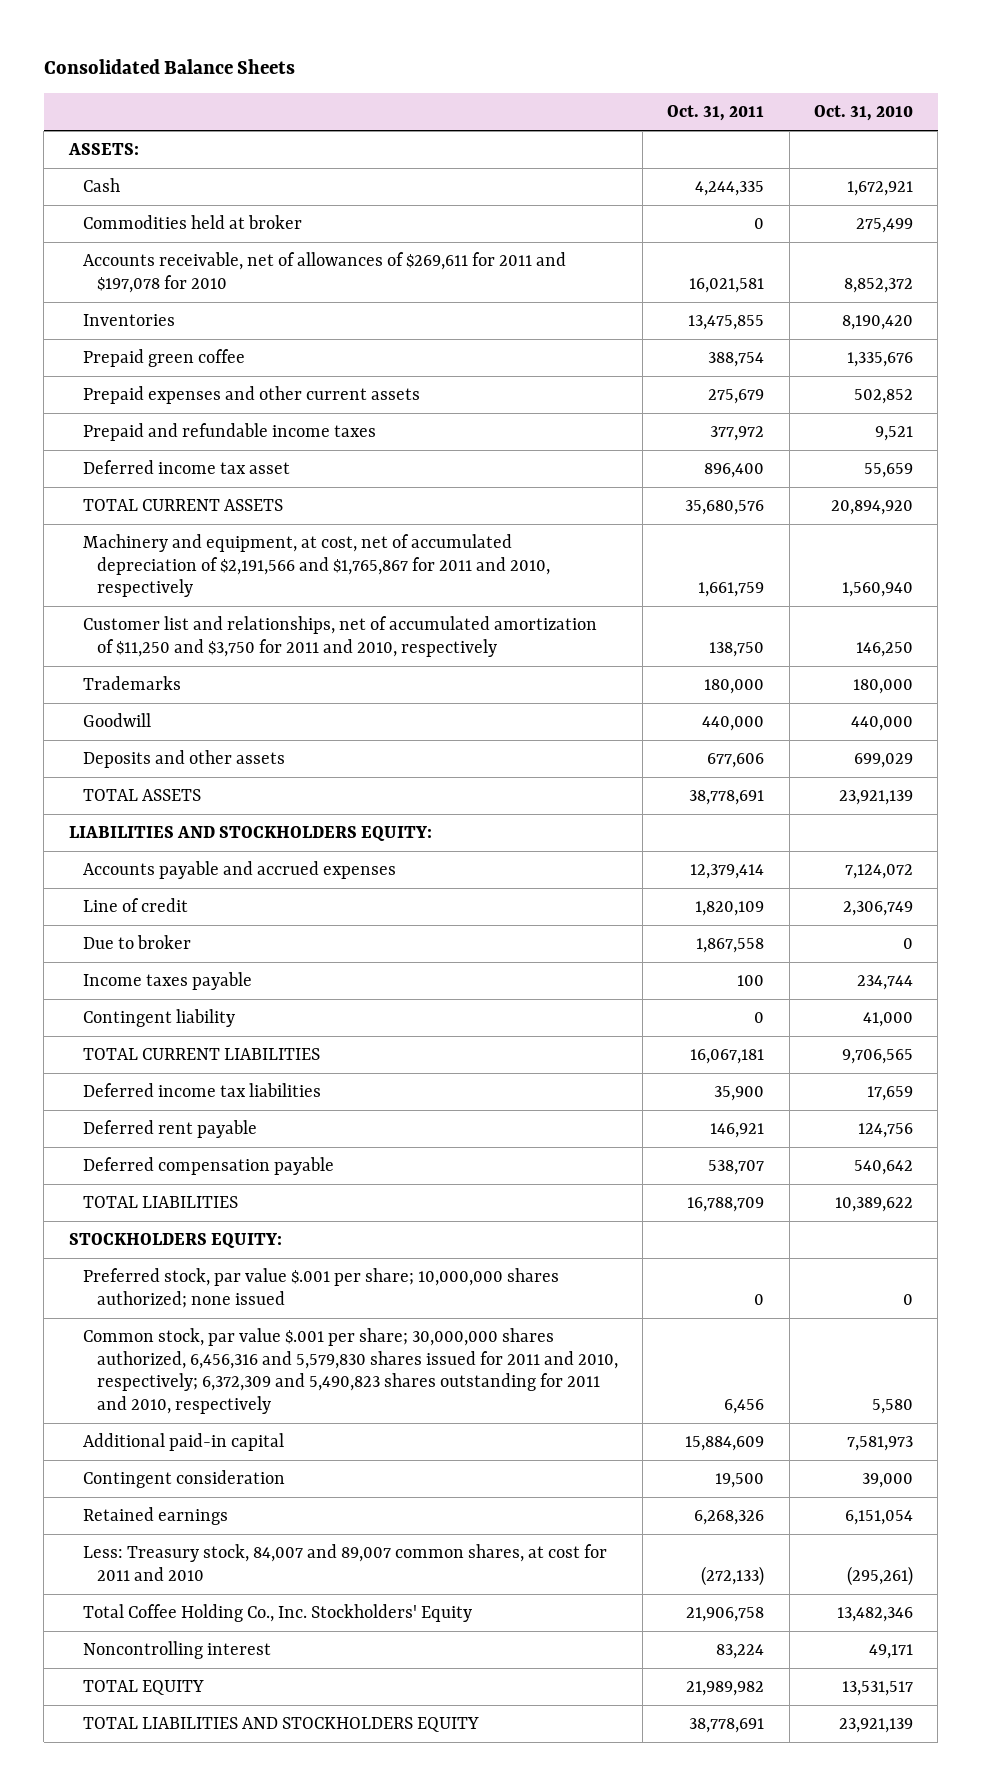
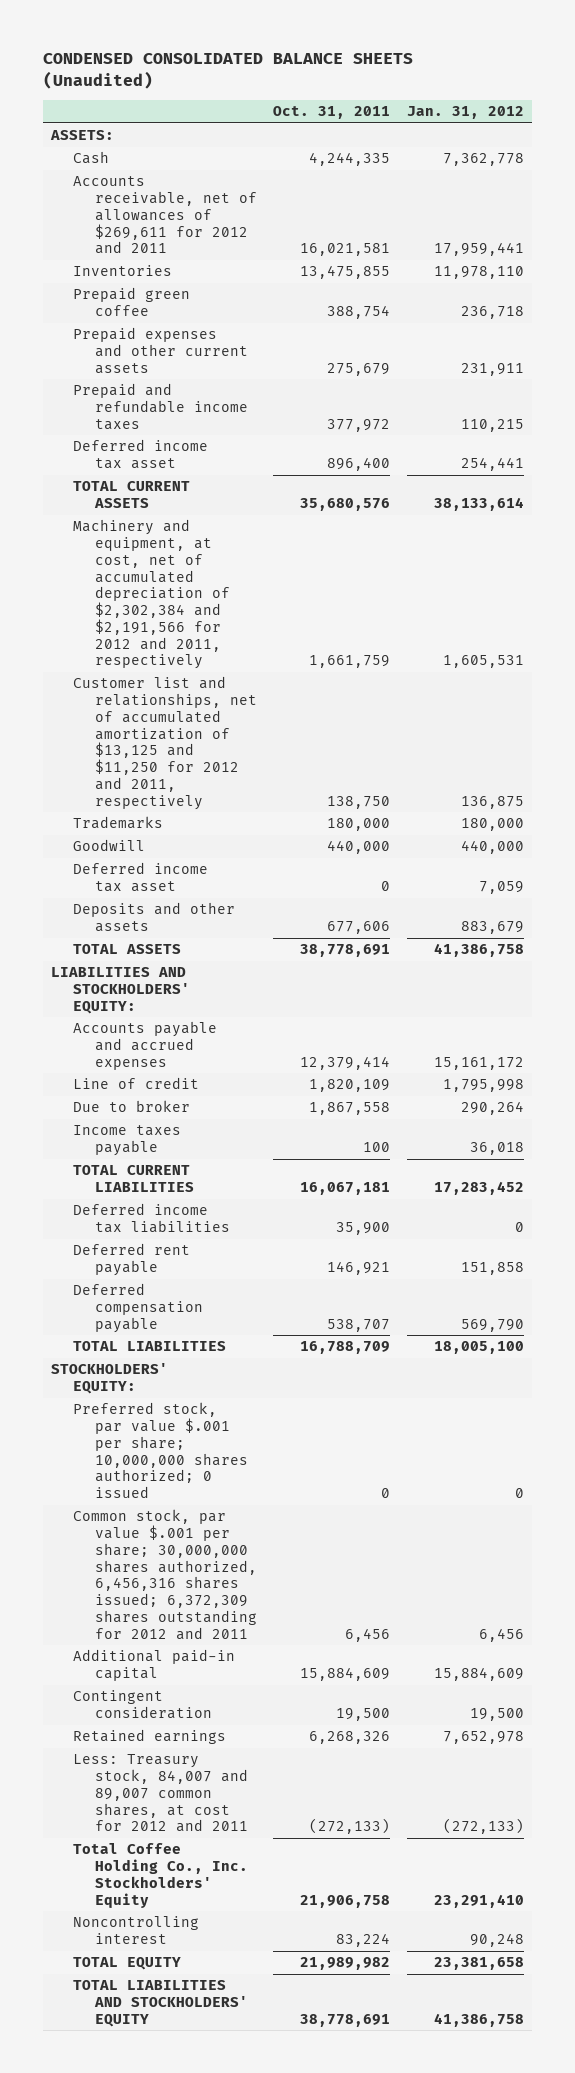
[43,58,295,74] Consolidated Balance Sheets -> [42,53,413,89] CONDENSED CONSOLIDATED BALANCE SHEETS (Unaudited)
[813,105,913,122] Oct. 31, 2010 -> none
none -> [406,106,524,120] Jan. 31, 2012
[82,214,302,229] Commodities held at broker -> none
[82,251,566,293] Accounts receivable, net of allowances of $269,611 for 2011 and $197,078 for 2010 -> [72,176,257,255] Accounts receivable, net of allowances of $269,611 for 2012 and 2011
[82,533,551,598] Machinery and equipment, at cost, net of accumulated depreciation of $2,191,566 and $1,765,867 for 2011 and 2010, respectively -> [72,519,230,670] Machinery and equipment, at cost, net of accumulated depreciation of $2,302,384 and $2,191,566 for 2012 and 2011, respectively
[82,615,597,657] Customer list and relationships, net of accumulated amortization of $11,250 and $3,750 for 2011 and 2010, respectively -> [72,676,257,810] Customer list and relationships, net of accumulated amortization of $13,125 and $11,250 for 2012 and 2011, respectively
none -> [72,862,208,893] Deferred income tax asset
[68,825,432,841] LIABILITIES AND STOCKHOLDERS EQUITY: -> [50,967,190,1014] LIABILITIES AND STOCKHOLDERS' EQUITY:
[82,1008,235,1027] Contingent liability -> none
[68,1232,282,1248] STOCKHOLDERS EQUITY: -> [50,1363,168,1395] STOCKHOLDERS' EQUITY:
[82,1267,559,1308] Preferred stock, par value $.001 per share; 10,000,000 shares authorized; none issued -> [72,1402,248,1499] Preferred stock, par value $.001 per share; 10,000,000 shares authorized; 0 issued
[82,1327,619,1414] Common stock, par value $.001 per share; 30,000,000 shares authorized, 6,456,316 and 5,579,830 shares issued for 2011 and 2010, respectively; 6,372,309 and 5,490,823 shares outstanding for 2011 and 2010, respectively -> [72,1509,257,1640] Common stock, par value $.001 per share; 30,000,000 shares authorized, 6,456,316 shares issued; 6,372,309 shares outstanding for 2012 and 2011
[82,1543,607,1581] Less: Treasury stock, 84,007 and 89,007 common shares, at cost for 2011 and 2010 -> [72,1754,248,1833] Less: Treasury stock, 84,007 and 89,007 common shares, at cost for 2012 and 2011
[82,1716,479,1732] TOTAL LIABILITIES AND STOCKHOLDERS EQUITY -> [72,1980,248,2027] TOTAL LIABILITIES AND STOCKHOLDERS' EQUITY

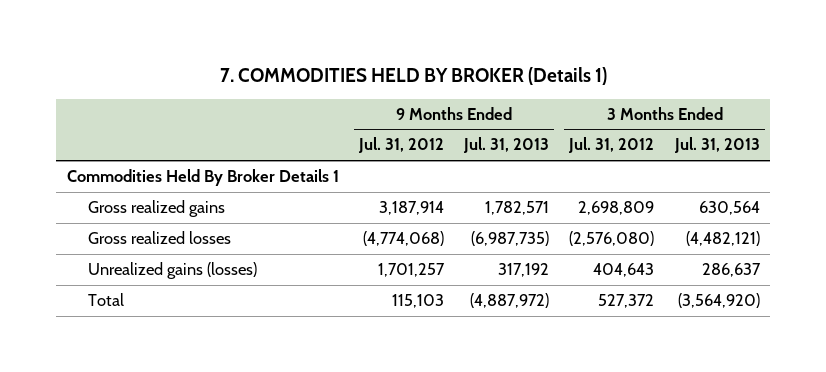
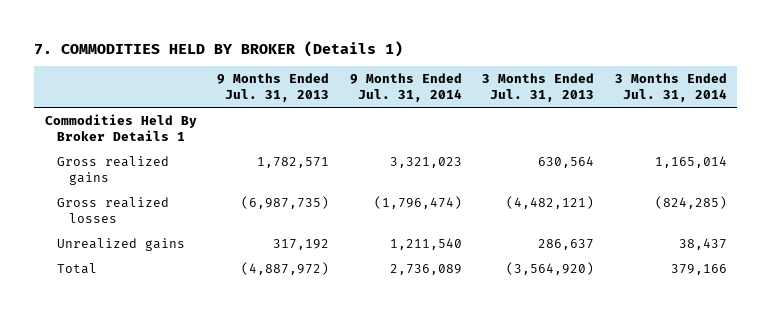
[357,137,444,154] Jul. 31, 2012 -> none
[568,137,655,154] Jul. 31, 2012 -> none
none -> [349,73,462,103] 9 Months Ended Jul. 31, 2014
none -> [614,73,727,103] 3 Months Ended Jul. 31, 2014
[87,262,257,280] Unrealized gains (losses) -> [56,237,185,251] Unrealized gains

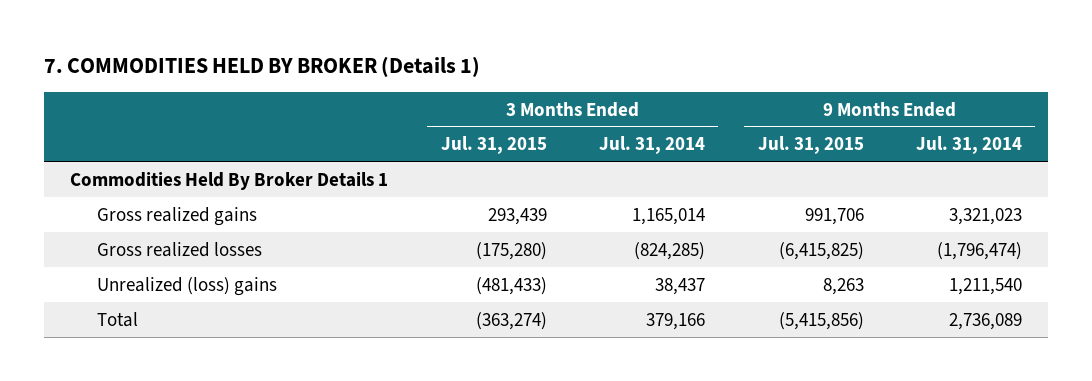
[217,73,330,103] 9 Months Ended Jul. 31, 2013 -> none
[482,73,595,103] 3 Months Ended Jul. 31, 2013 -> none
none -> [440,136,547,155] Jul. 31, 2015
none -> [757,136,864,155] Jul. 31, 2015
[56,237,185,251] Unrealized gains -> [97,276,278,296] Unrealized (loss) gains

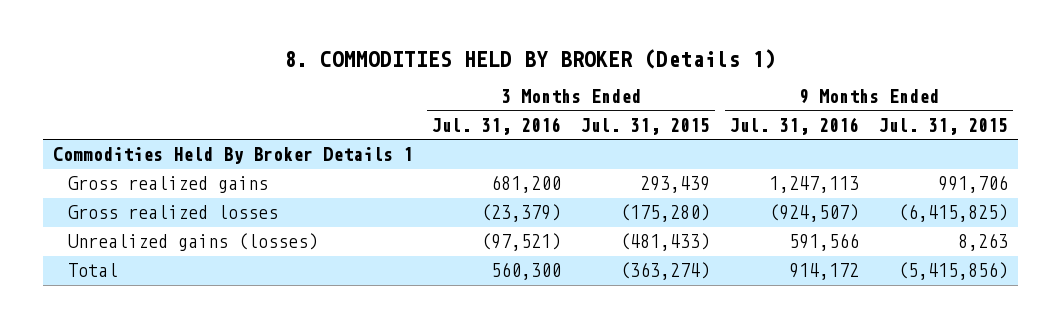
[43,56,480,78] 7. COMMODITIES HELD BY BROKER (Details 1) -> [284,48,777,69] 8. COMMODITIES HELD BY BROKER (Details 1)
[599,136,706,155] Jul. 31, 2014 -> none
[916,136,1023,155] Jul. 31, 2014 -> none
none -> [431,116,562,135] Jul. 31, 2016
none -> [729,116,860,135] Jul. 31, 2016
[97,276,278,296] Unrealized (loss) gains -> [67,233,318,252] Unrealized gains (losses)

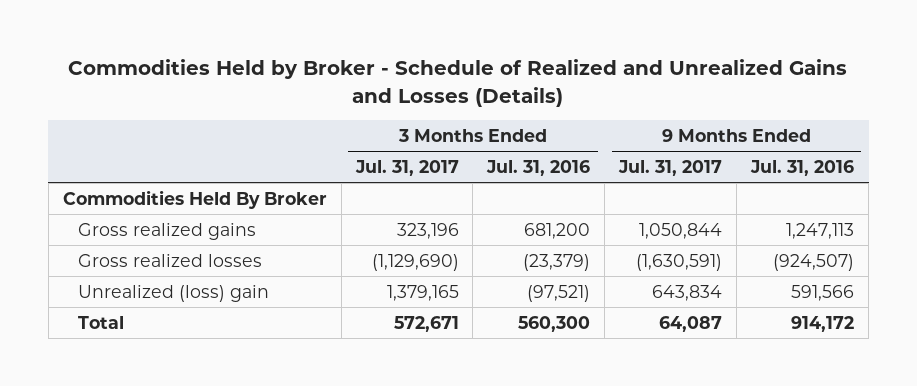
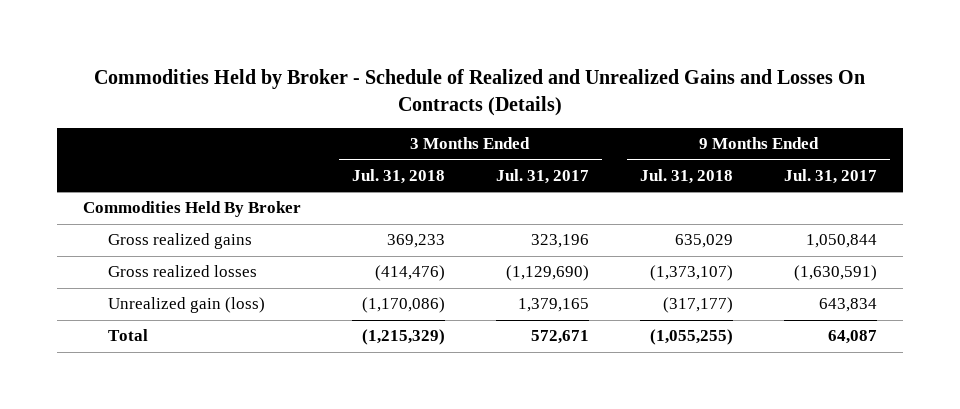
[68,59,848,107] Commodities Held by Broker - Schedule of Realized and Unrealized Gains and Losses (Details) -> [93,68,865,116] Commodities Held by Broker - Schedule of Realized and Unrealized Gains and Losses On Contracts (Details)
[486,159,591,176] Jul. 31, 2016 -> none
[750,159,855,176] Jul. 31, 2016 -> none
none -> [351,169,445,185] Jul. 31, 2018
none -> [640,169,734,185] Jul. 31, 2018
[77,284,269,302] Unrealized (loss) gain -> [107,297,265,314] Unrealized gain (loss)

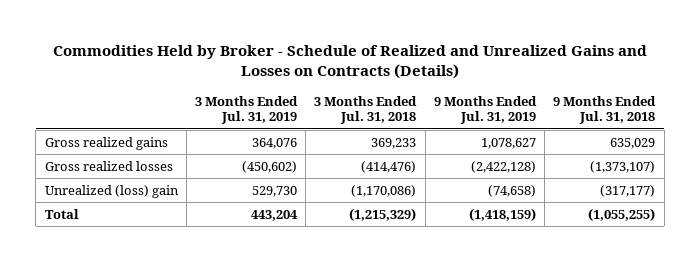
[93,68,865,116] Commodities Held by Broker - Schedule of Realized and Unrealized Gains and Losses On Contracts (Details) -> [52,44,647,80] Commodities Held by Broker - Schedule of Realized and Unrealized Gains and Losses on Contracts (Details)
[495,169,589,185] Jul. 31, 2017 -> none
[784,169,878,185] Jul. 31, 2017 -> none
none -> [194,95,298,125] 3 Months Ended Jul. 31, 2019
none -> [433,95,537,125] 9 Months Ended Jul. 31, 2019
[82,201,301,218] Commodities Held By Broker -> none
[107,297,265,314] Unrealized gain (loss) -> [44,184,179,198] Unrealized (loss) gain

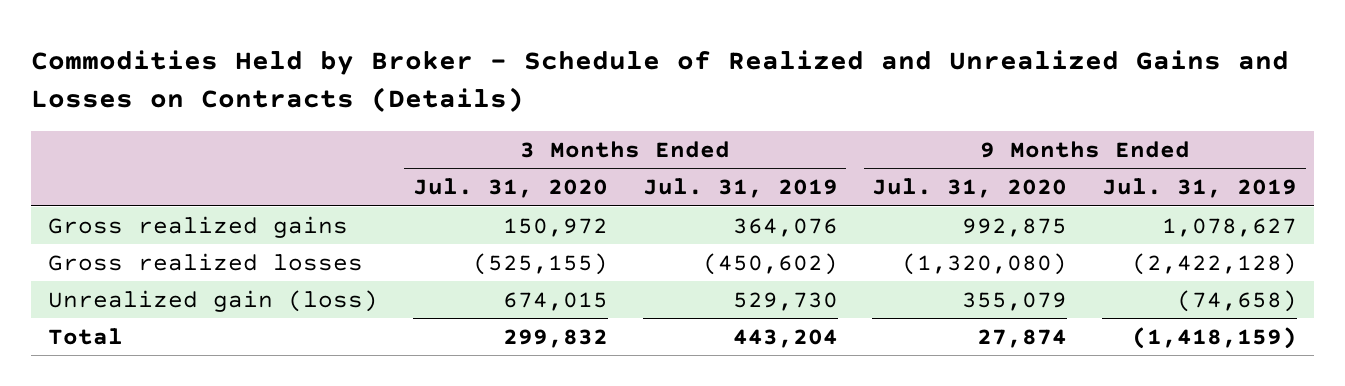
[314,95,418,125] 3 Months Ended Jul. 31, 2018 -> none
[553,95,657,125] 9 Months Ended Jul. 31, 2018 -> none
none -> [413,178,609,199] Jul. 31, 2020
none -> [872,178,1068,199] Jul. 31, 2020
[44,184,179,198] Unrealized (loss) gain -> [48,289,379,312] Unrealized gain (loss)

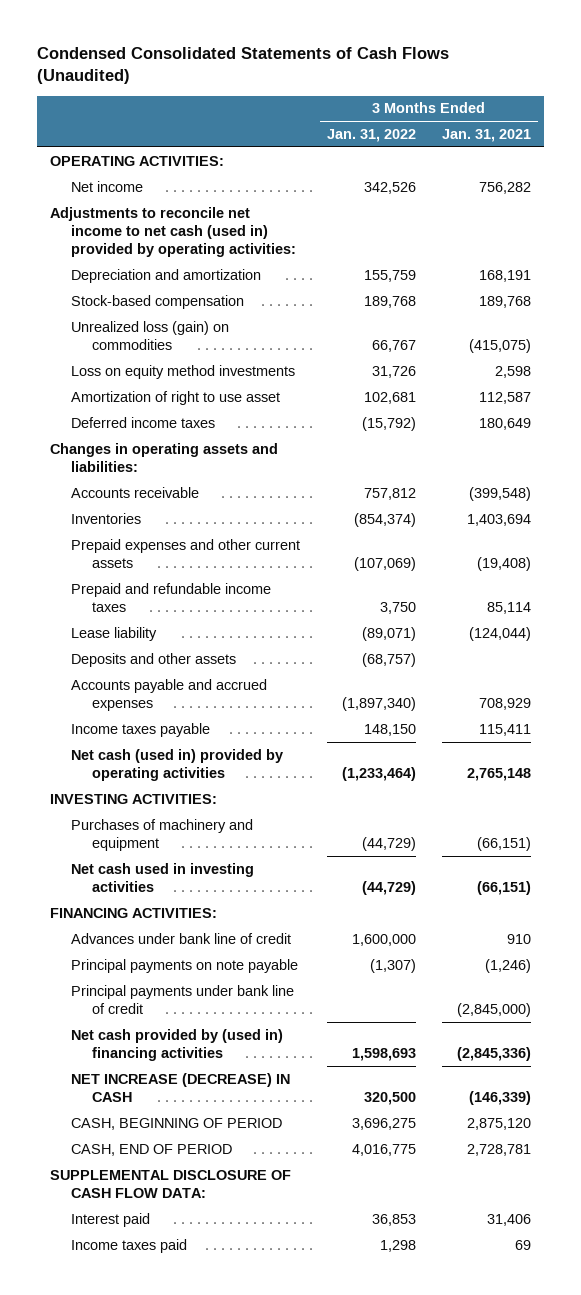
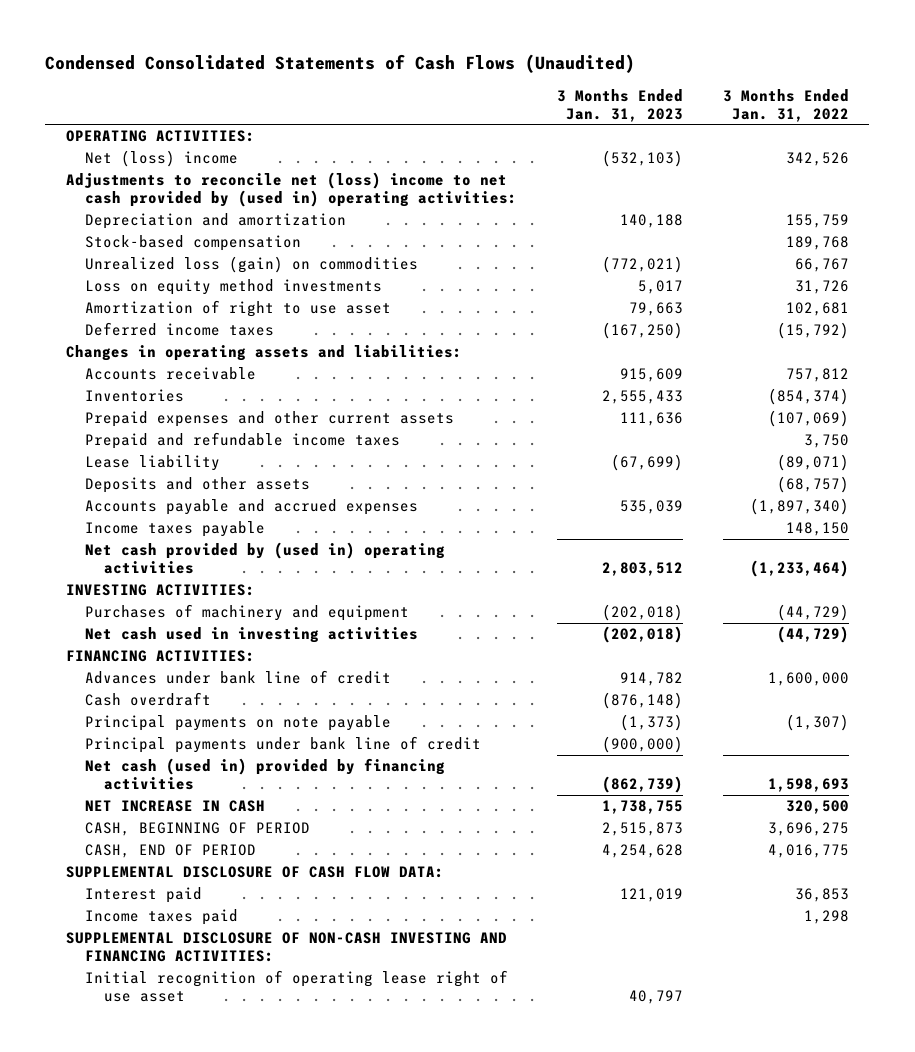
[442,129,532,143] Jan. 31, 2021 -> none
none -> [556,88,683,122] 3 Months Ended Jan. 31, 2023
[71,180,144,192] Net income -> [84,150,238,168] Net (loss) income
[49,206,297,258] Adjustments to reconcile net income to net cash (used in) provided by operating activities: -> [65,172,517,208] Adjustments to reconcile net (loss) income to net cash provided by (used in) operating activities:
[71,748,284,782] Net cash (used in) provided by operating activities -> [84,542,445,575] Net cash provided by (used in) operating activities
none -> [84,692,211,707] Cash overdraft
[71,1028,284,1062] Net cash provided by (used in) financing activities -> [84,758,445,791] Net cash (used in) provided by financing activities
[71,1072,291,1103] NET INCREASE (DECREASE) IN CASH -> [84,800,265,813] NET INCREASE IN CASH
none -> [65,932,507,963] SUPPLEMENTAL DISCLOSURE OF NON-CASH INVESTING AND FINANCING ACTIVITIES:
none -> [84,970,508,1003] Initial recognition of operating lease right of use asset

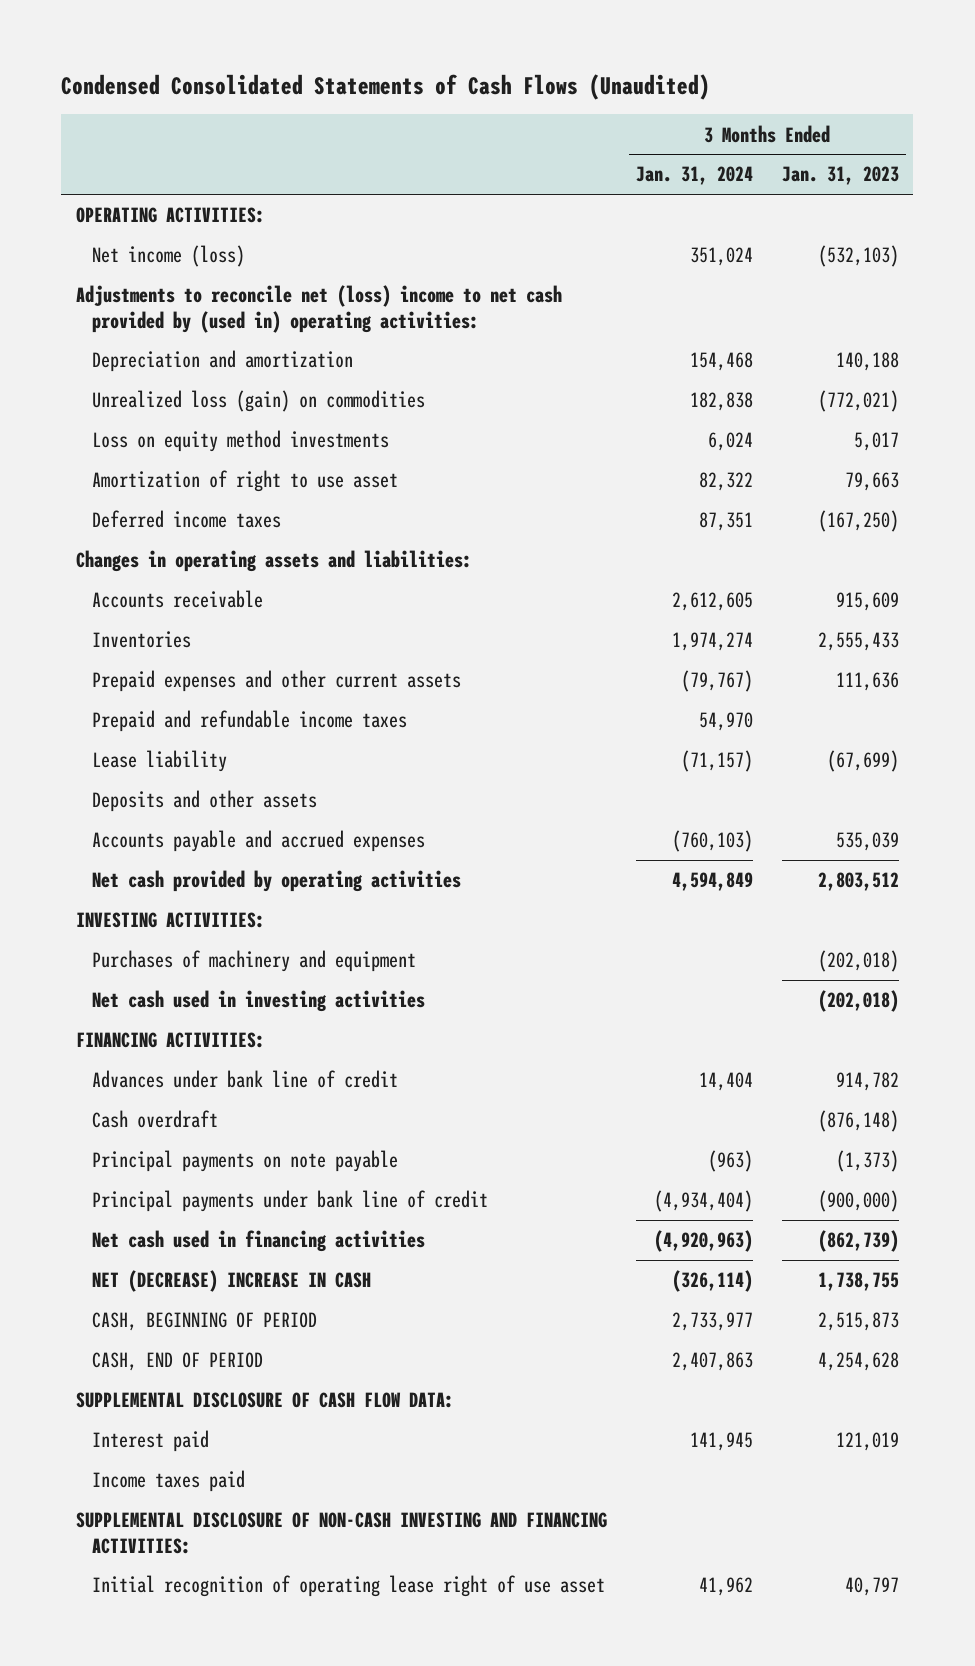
[723,88,850,122] 3 Months Ended Jan. 31, 2022 -> none
none -> [635,166,753,186] Jan. 31, 2024
[84,150,238,168] Net (loss) income -> [92,245,246,268] Net income (loss)
[84,235,301,252] Stock-based compensation -> none
[84,521,265,538] Income taxes payable -> none
[84,542,445,575] Net cash provided by (used in) operating activities -> [92,870,462,893] Net cash provided by operating activities
[84,758,445,791] Net cash (used in) provided by financing activities -> [92,1230,426,1253] Net cash used in financing activities
[84,800,265,813] NET INCREASE IN CASH -> [92,1270,372,1293] NET (DECREASE) INCREASE IN CASH

